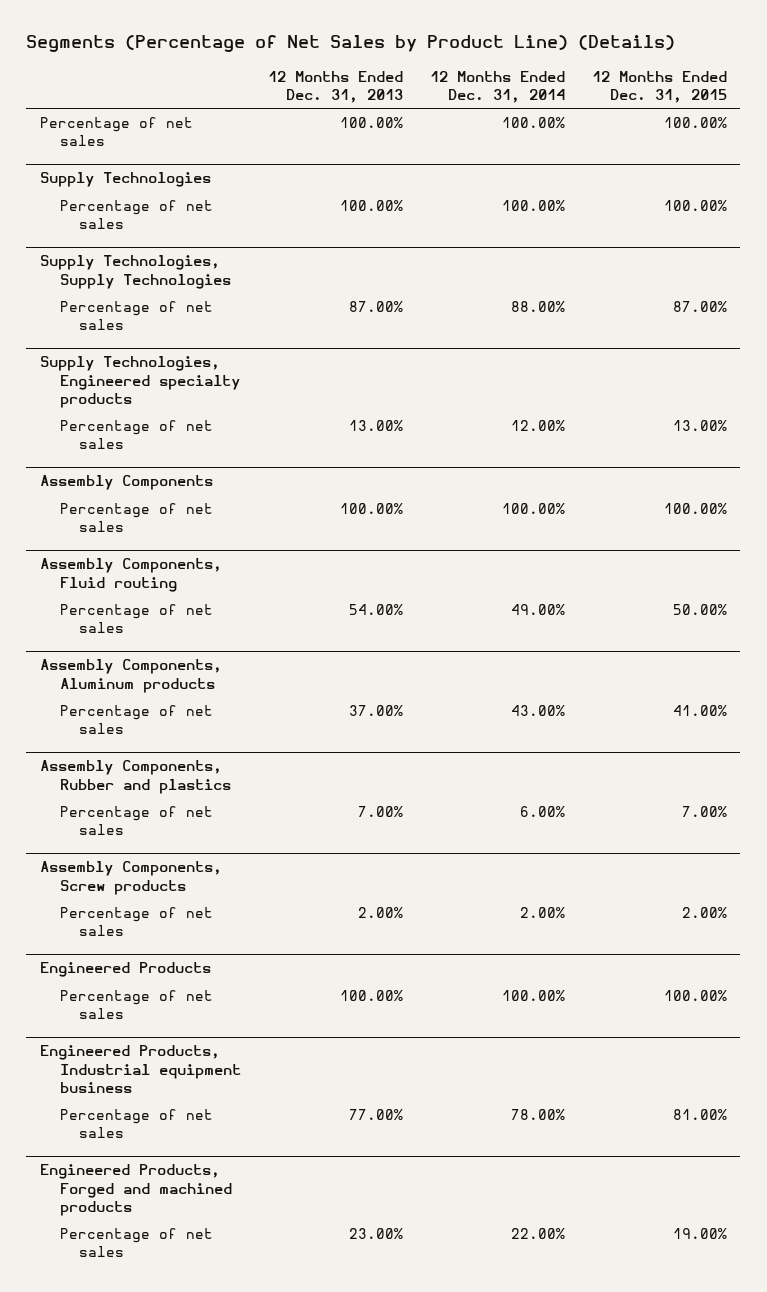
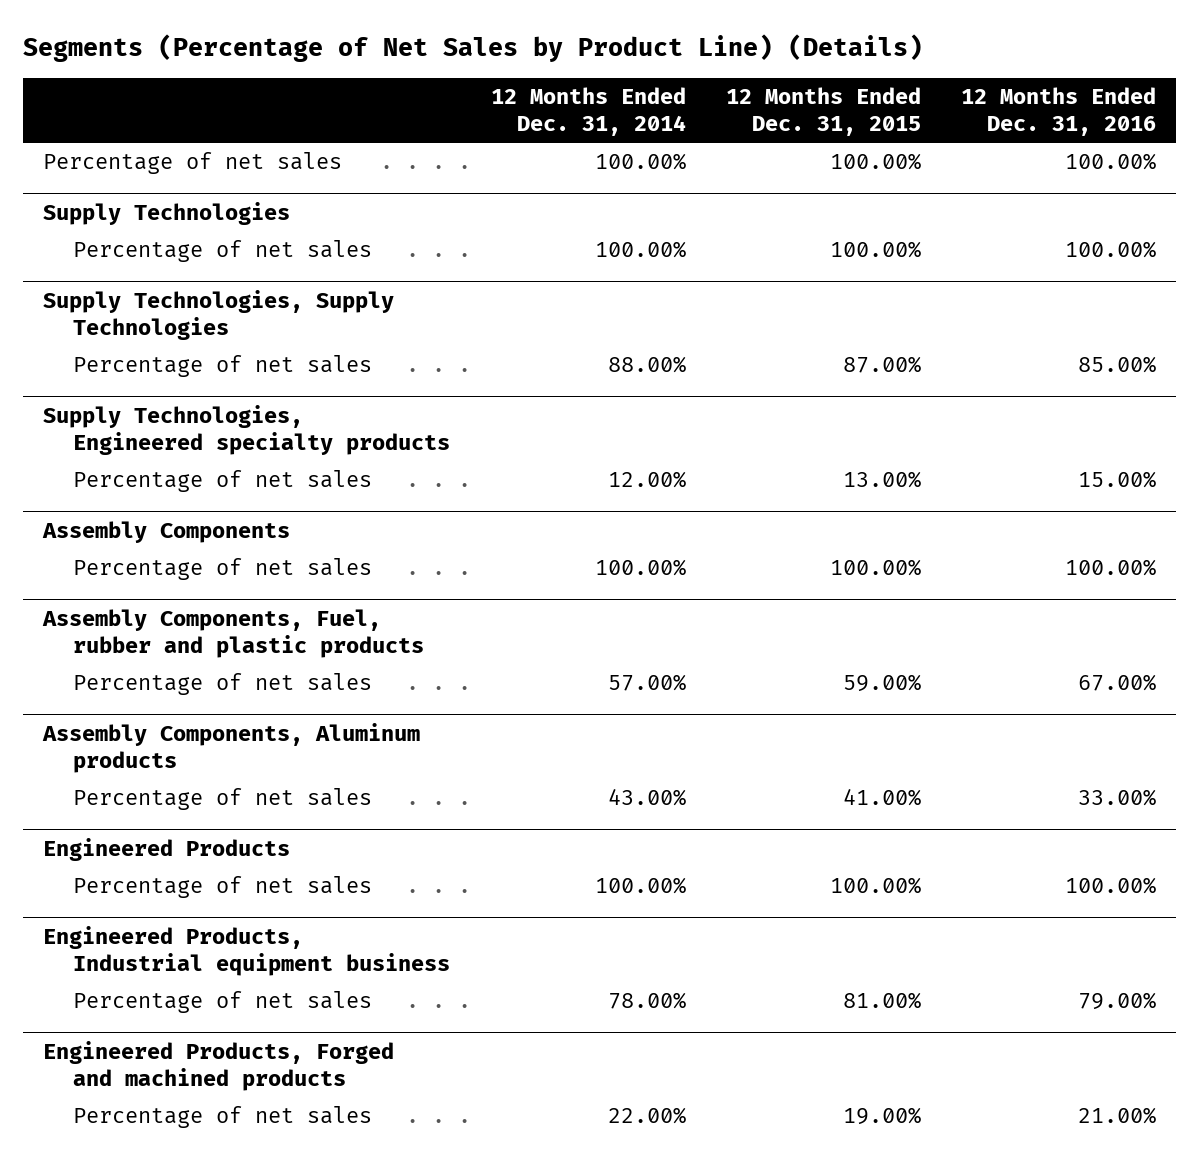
[267,70,403,104] 12 Months Ended Dec. 31, 2013 -> none
none -> [961,86,1157,137] 12 Months Ended Dec. 31, 2016
[39,558,222,592] Assembly Components, Fluid routing -> none
none -> [42,608,425,658] Assembly Components, Fuel, rubber and plastic products
[510,604,565,616] 49.00% -> [607,674,686,692] 57.00%
[672,604,727,616] 50.00% -> [842,674,921,693] 59.00%
[39,760,231,794] Assembly Components, Rubber and plastics -> none
[59,806,213,836] Percentage of net sales -> none
[39,861,222,895] Assembly Components, Screw products -> none
[59,907,213,937] Percentage of net sales -> none

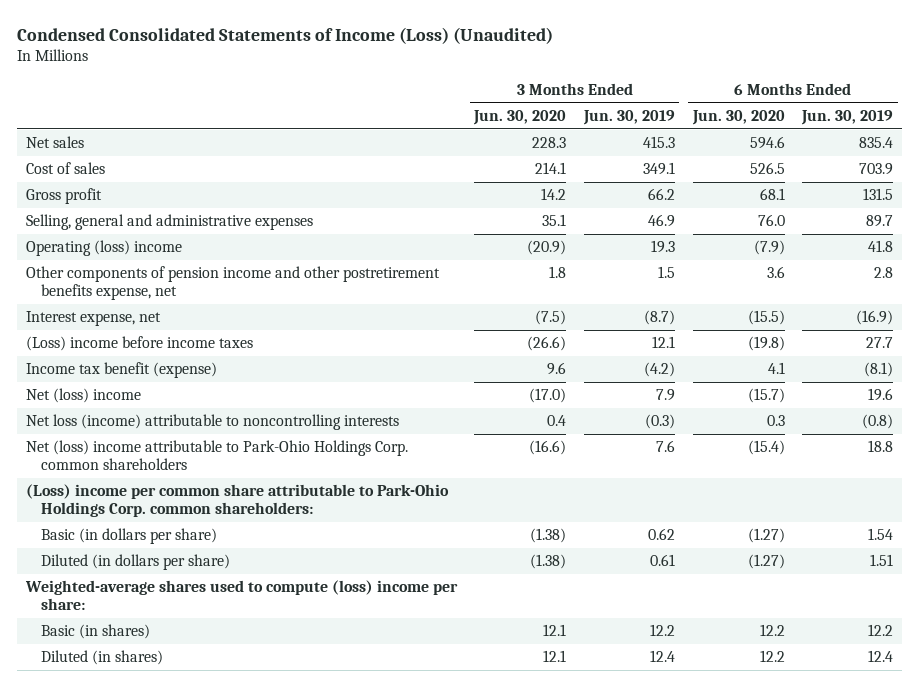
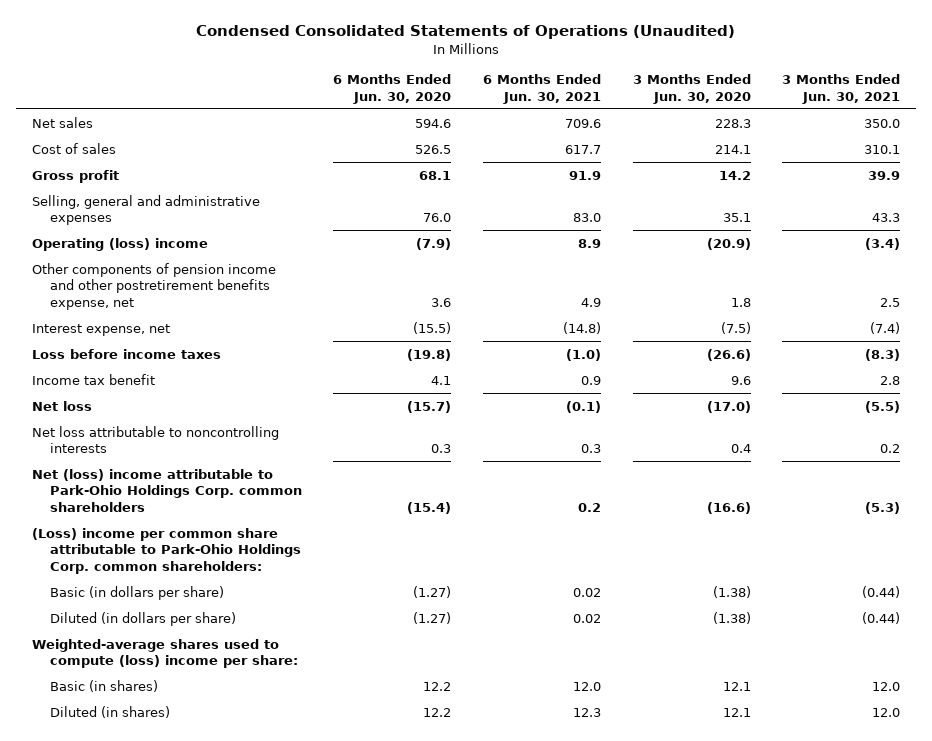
[16,26,553,44] Condensed Consolidated Statements of Income (Loss) (Unaudited) -> [195,25,735,40] Condensed Consolidated Statements of Operations (Unaudited)
[582,109,675,125] Jun. 30, 2019 -> none
[801,109,894,125] Jun. 30, 2019 -> none
none -> [482,74,601,104] 6 Months Ended Jun. 30, 2021
none -> [782,74,901,104] 3 Months Ended Jun. 30, 2021
[25,336,253,352] (Loss) income before income taxes -> [31,348,221,359] Loss before income taxes
[25,362,217,379] Income tax benefit (expense) -> [31,373,155,385] Income tax benefit
[25,388,141,404] Net (loss) income -> [31,400,92,411] Net loss
[25,414,399,431] Net loss (income) attributable to noncontrolling interests -> [31,425,279,454] Net loss attributable to noncontrolling interests

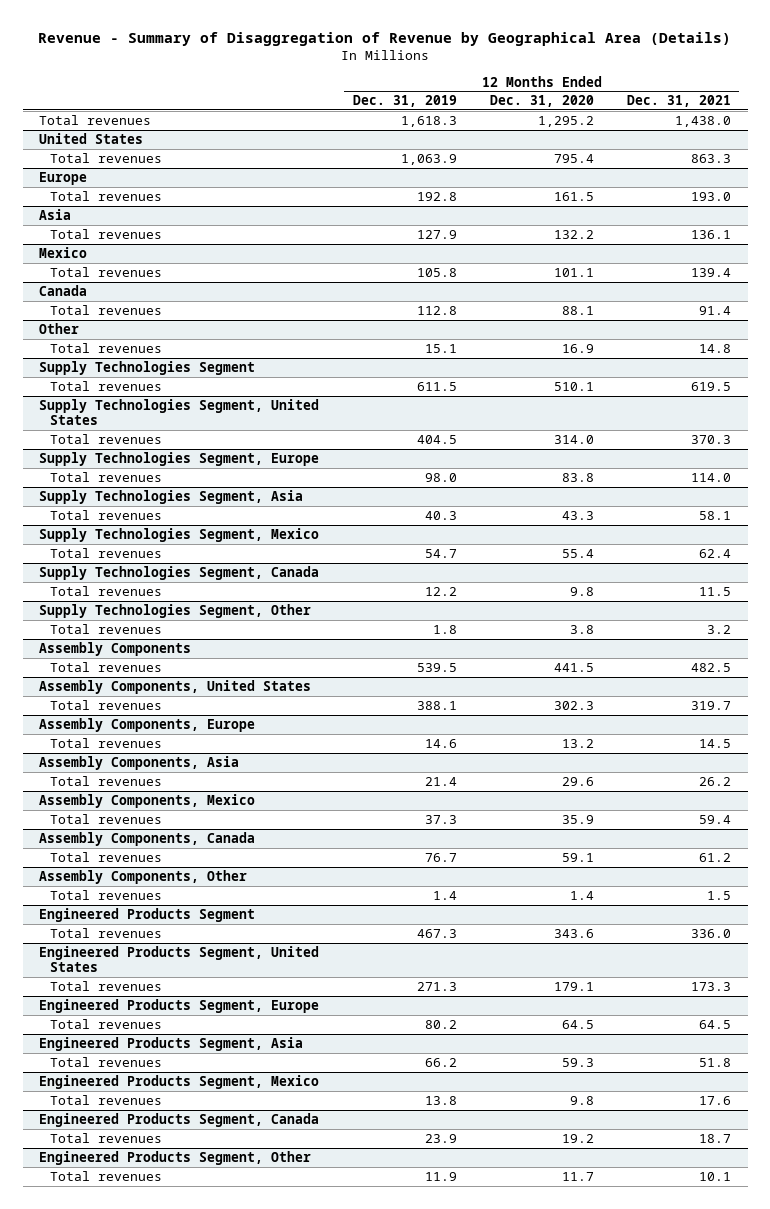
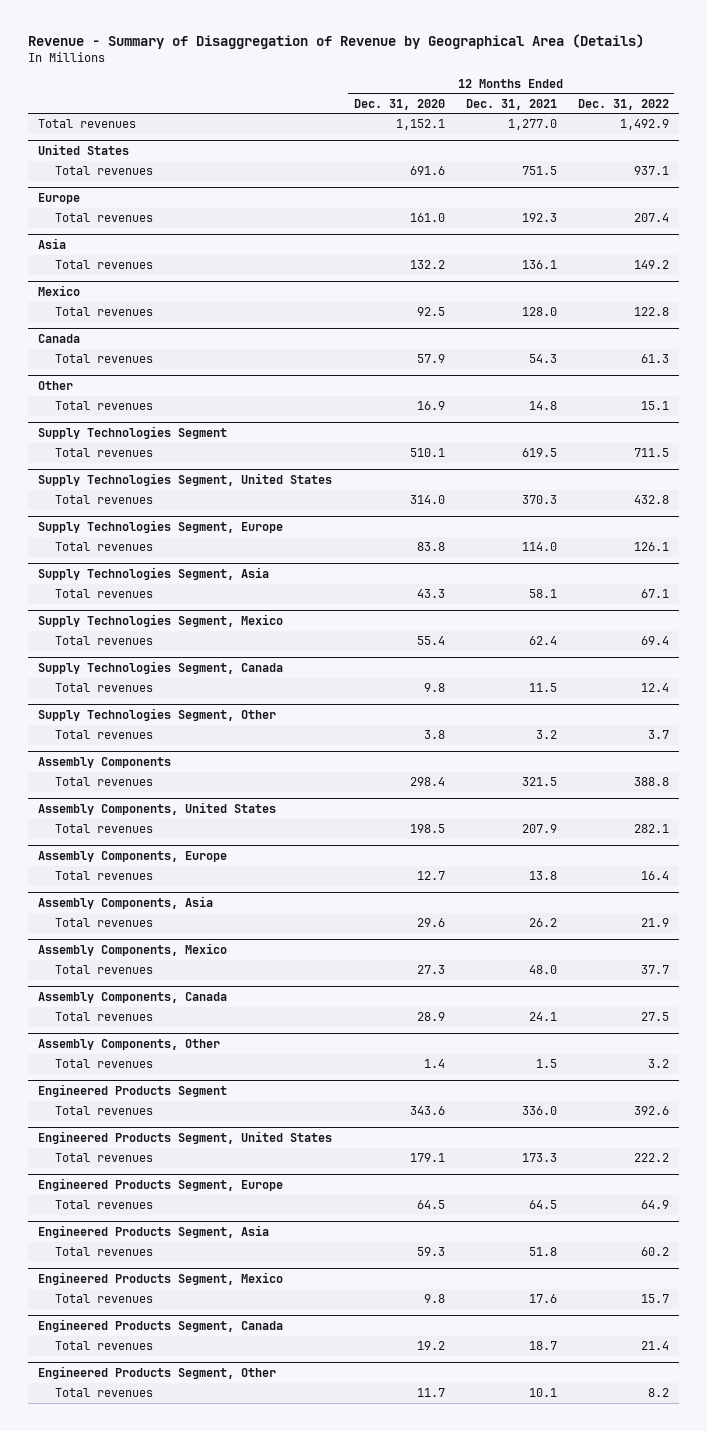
[352,95,457,108] Dec. 31, 2019 -> none
none -> [577,98,669,110] Dec. 31, 2022
[537,115,594,127] 1,295.2 -> [395,119,445,131] 1,152.1
[675,115,732,127] 1,438.0 -> [507,119,557,131] 1,277.0
[553,153,594,163] 795.4 -> [409,166,445,176] 691.6
[691,153,732,163] 863.3 -> [521,166,557,176] 751.5
[553,191,594,201] 161.5 -> [409,213,445,223] 161.0
[691,191,732,201] 193.0 -> [521,213,557,223] 192.3
[553,267,594,277] 101.1 -> [416,307,445,317] 92.5
[691,267,732,277] 139.4 -> [521,307,557,317] 128.0
[561,305,594,315] 88.1 -> [416,354,445,364] 57.9
[699,305,732,315] 91.4 -> [528,354,557,364] 54.3
[553,662,594,672] 441.5 -> [409,777,445,787] 298.4
[691,662,732,672] 482.5 -> [521,777,557,787] 321.5
[553,700,594,710] 302.3 -> [409,824,445,834] 198.5
[691,700,732,710] 319.7 -> [521,824,557,834] 207.9
[561,738,594,748] 13.2 -> [416,871,445,881] 12.7
[699,738,732,748] 14.5 -> [528,871,557,881] 13.8
[561,814,594,824] 35.9 -> [416,965,445,975] 27.3
[699,814,732,824] 59.4 -> [528,965,557,975] 48.0
[561,852,594,862] 59.1 -> [416,1012,445,1022] 28.9
[699,852,732,862] 61.2 -> [528,1012,557,1022] 24.1

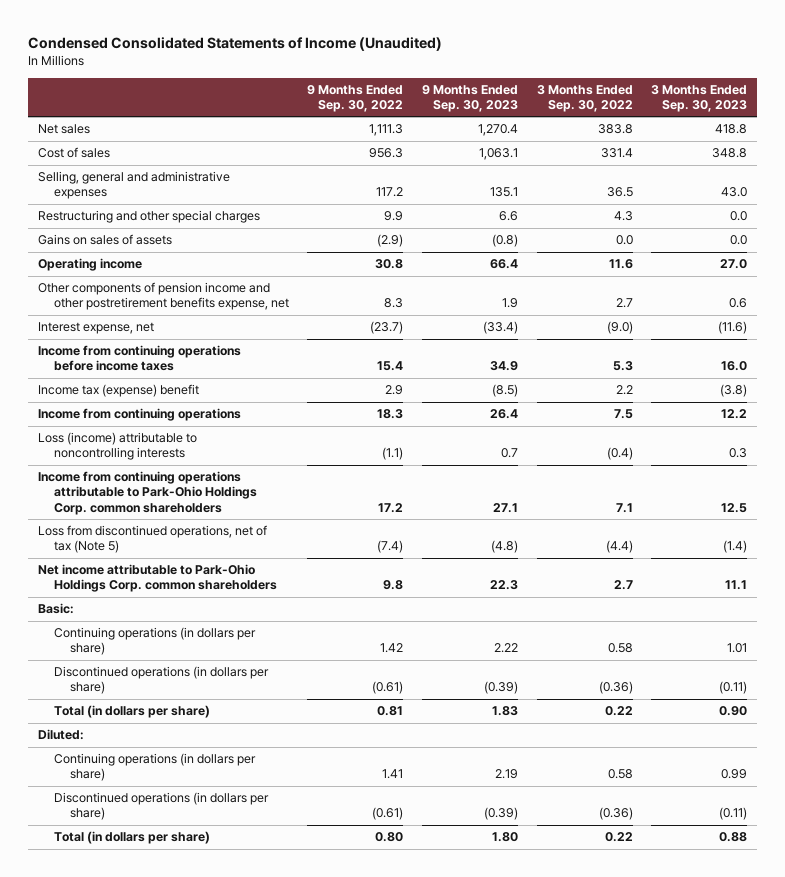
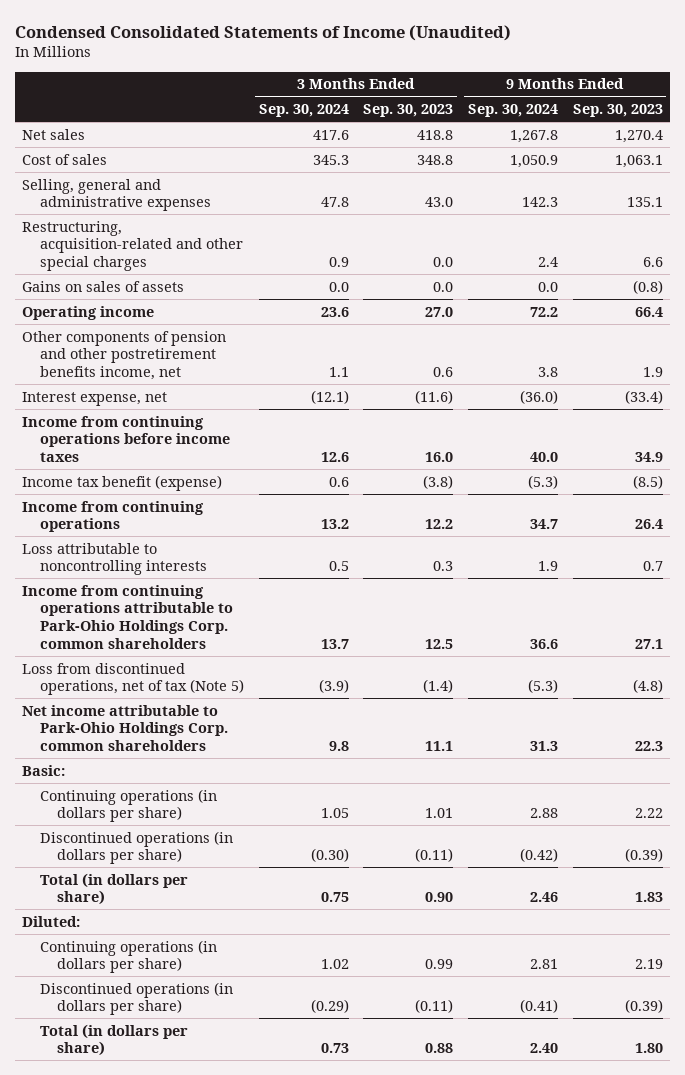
[307,85,404,113] 9 Months Ended Sep. 30, 2022 -> none
[536,85,633,113] 3 Months Ended Sep. 30, 2022 -> none
none -> [258,103,349,117] Sep. 30, 2024
none -> [467,103,558,117] Sep. 30, 2024
[37,210,260,224] Restructuring and other special charges -> [22,220,243,271] Restructuring, acquisition-related and other special charges
[37,282,289,311] Other components of pension income and other postretirement benefits expense, net -> [22,330,227,380] Other components of pension and other postretirement benefits income, net
[37,384,199,398] Income tax (expense) benefit -> [22,474,223,491] Income tax benefit (expense)
[37,432,197,461] Loss (income) attributable to noncontrolling interests -> [22,542,207,576] Loss attributable to noncontrolling interests

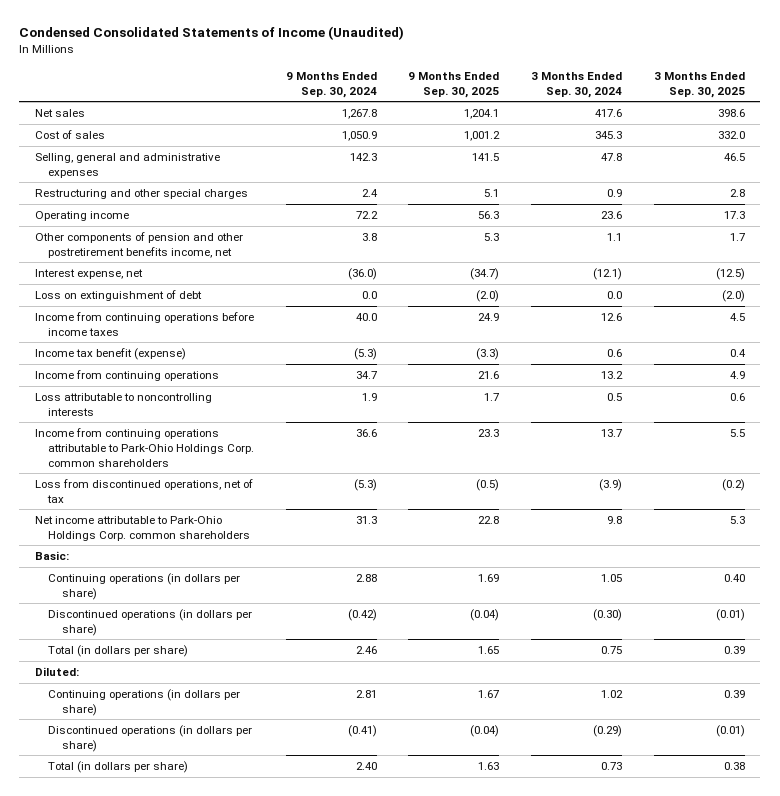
[363,103,454,117] Sep. 30, 2023 -> none
[572,103,663,117] Sep. 30, 2023 -> none
none -> [408,71,500,98] 9 Months Ended Sep. 30, 2025
none -> [653,71,745,98] 3 Months Ended Sep. 30, 2025
[22,280,185,292] Gains on sales of assets -> none
[22,220,243,271] Restructuring, acquisition-related and other special charges -> [34,188,248,199] Restructuring and other special charges
none -> [34,289,202,301] Loss on extinguishment of debt
[22,662,244,696] Loss from discontinued operations, net of tax (Note 5) -> [34,478,253,503] Loss from discontinued operations, net of tax

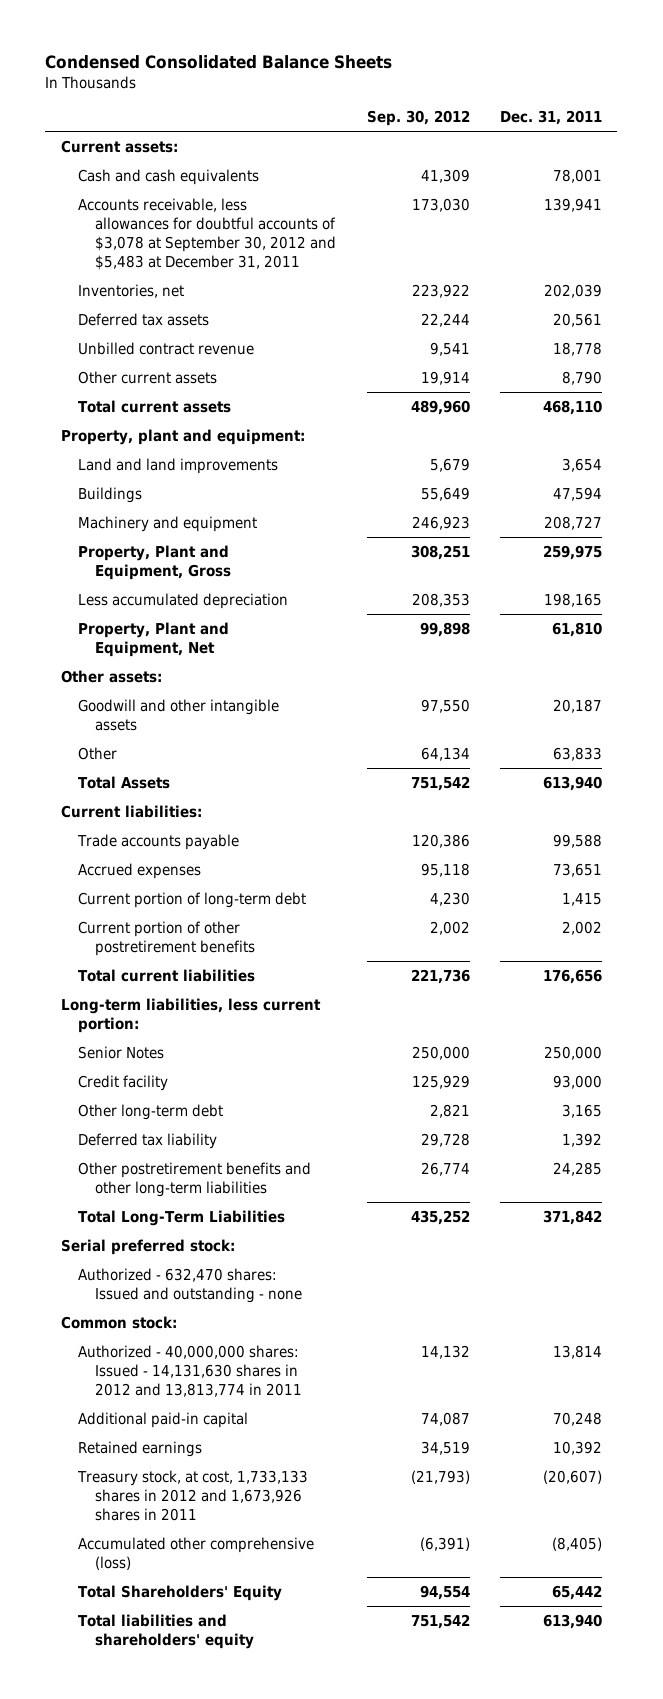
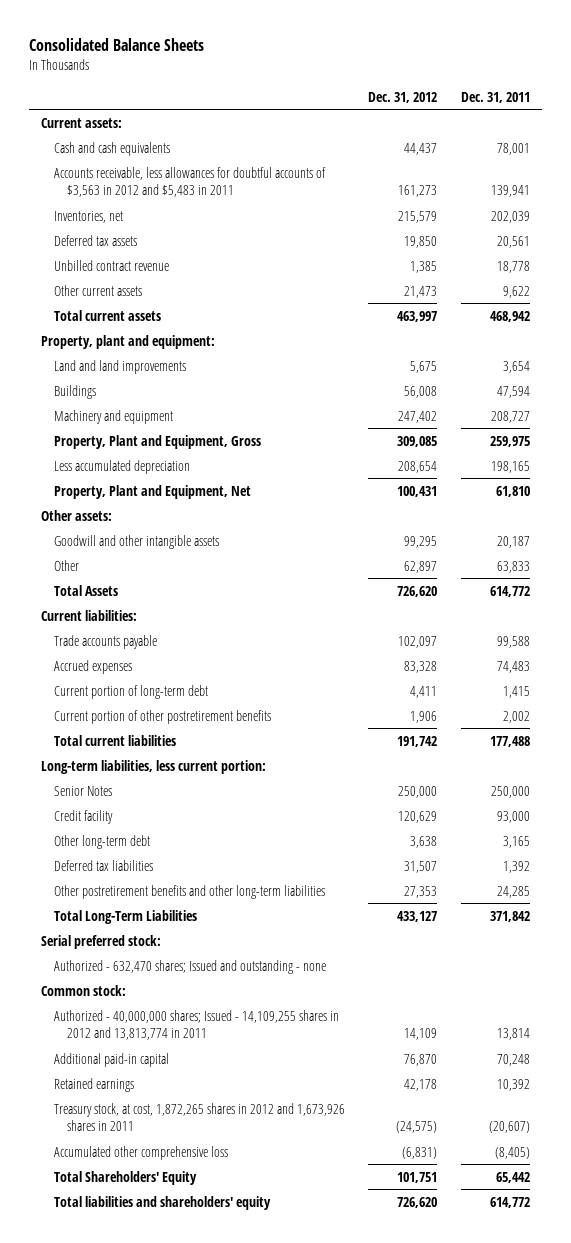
[45,55,393,70] Condensed Consolidated Balance Sheets -> [29,37,205,51] Consolidated Balance Sheets
[366,110,470,127] Sep. 30, 2012 -> none
none -> [368,91,438,103] Dec. 31, 2012
[77,197,337,270] Accounts receivable, less allowances for doubtful accounts of $3,078 at September 30, 2012 and $5,483 at December 31, 2011 -> [53,166,326,198] Accounts receivable, less allowances for doubtful accounts of $3,563 in 2012 and $5,483 in 2011
[562,370,603,385] 8,790 -> [502,285,530,298] 9,622
[543,399,603,415] 468,110 -> [489,310,530,322] 468,942
[543,775,603,791] 613,940 -> [489,585,530,597] 614,772
[553,862,603,877] 73,651 -> [496,660,530,673] 74,483
[543,968,603,984] 176,656 -> [489,735,530,747] 177,488
[77,1132,217,1149] Deferred tax liability -> [53,859,153,871] Deferred tax liabilities
[77,1267,303,1303] Authorized - 632,470 shares: Issued and outstanding - none -> [53,959,326,974] Authorized - 632,470 shares; Issued and outstanding - none
[77,1344,303,1397] Authorized - 40,000,000 shares: Issued - 14,131,630 shares in 2012 and 13,813,774 in 2011 -> [53,1009,339,1041] Authorized - 40,000,000 shares; Issued - 14,109,255 shares in 2012 and 13,813,774 in 2011
[76,1469,308,1521] Treasury stock, at cost, 1,733,133 shares in 2012 and 1,673,926 shares in 2011 -> [53,1102,345,1132] Treasury stock, at cost, 1,872,265 shares in 2012 and 1,673,926 shares in 2011
[77,1536,314,1570] Accumulated other comprehensive (loss) -> [53,1145,228,1160] Accumulated other comprehensive loss
[543,1613,603,1629] 613,940 -> [489,1196,530,1208] 614,772

